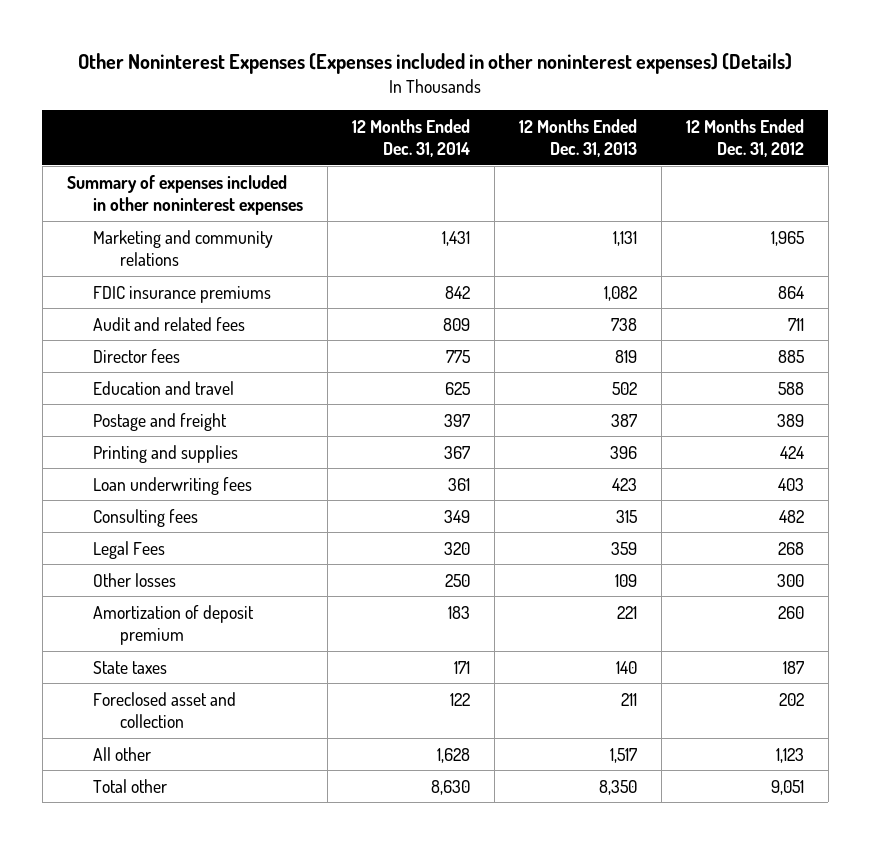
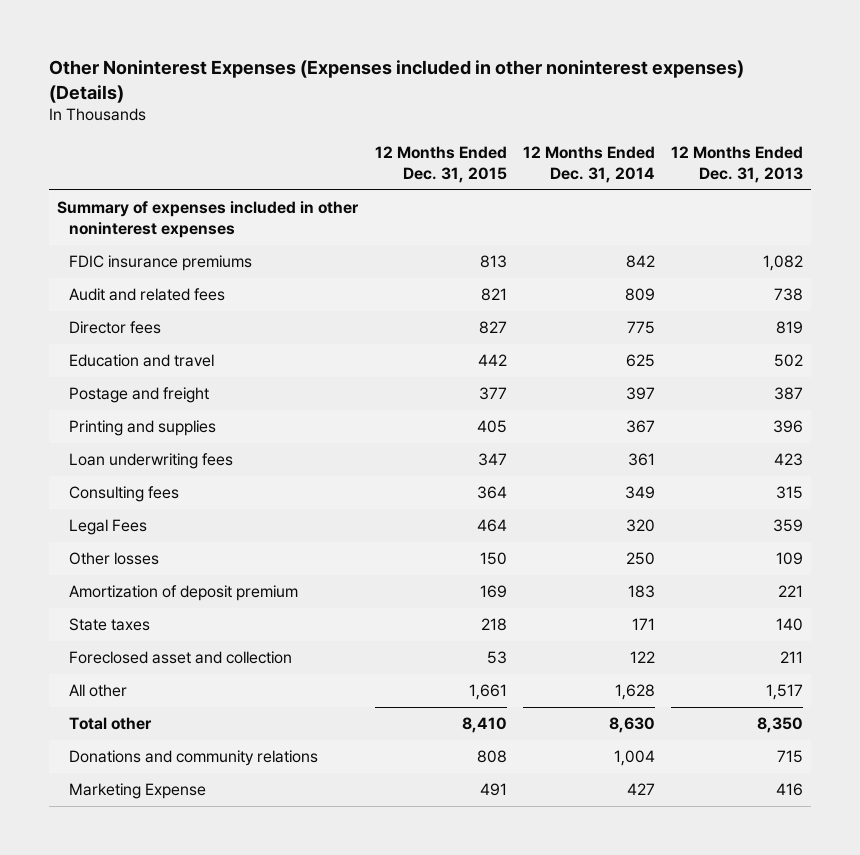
[685,118,804,157] 12 Months Ended Dec. 31, 2012 -> none
none -> [374,146,507,184] 12 Months Ended Dec. 31, 2015
[93,229,274,266] Marketing and community relations -> none
none -> [68,750,318,767] Donations and community relations
none -> [68,783,206,800] Marketing Expense

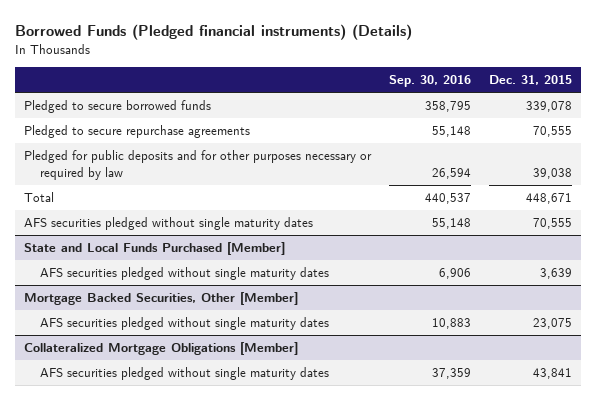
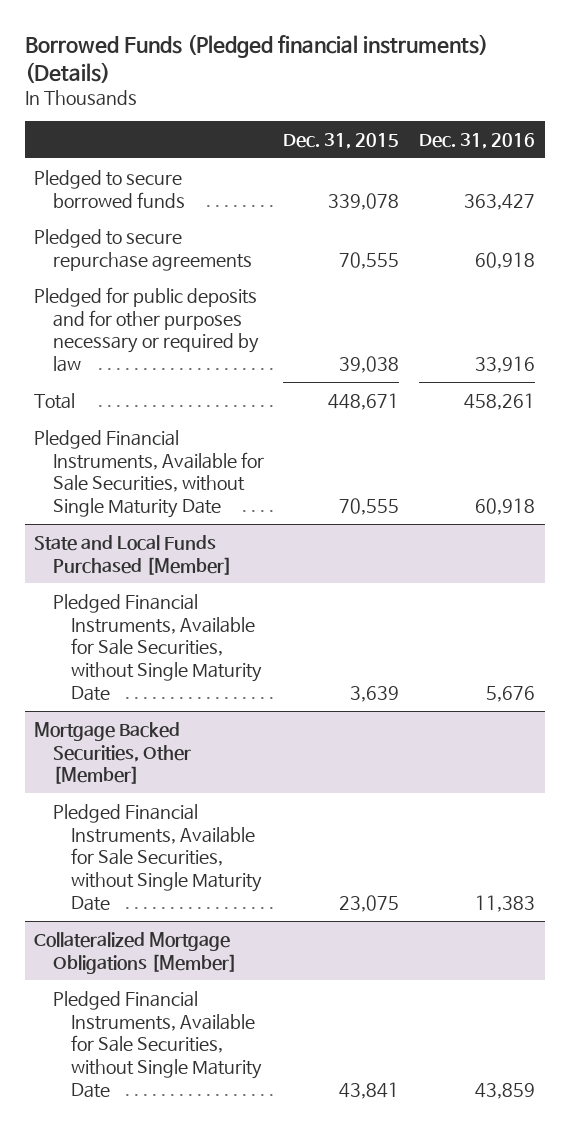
[389,75,472,88] Sep. 30, 2016 -> none
none -> [419,132,536,149] Dec. 31, 2016
[24,217,314,231] AFS securities pledged without single maturity dates -> [34,429,264,519] Pledged Financial Instruments, Available for Sale Securities, without Single Maturity Date
[39,267,329,281] AFS securities pledged without single maturity dates -> [52,593,263,701] Pledged Financial Instruments, Available for Sale Securities, without Single Maturity Date
[39,317,329,331] AFS securities pledged without single maturity dates -> [52,803,263,911] Pledged Financial Instruments, Available for Sale Securities, without Single Maturity Date
[39,367,329,381] AFS securities pledged without single maturity dates -> [52,990,263,1098] Pledged Financial Instruments, Available for Sale Securities, without Single Maturity Date

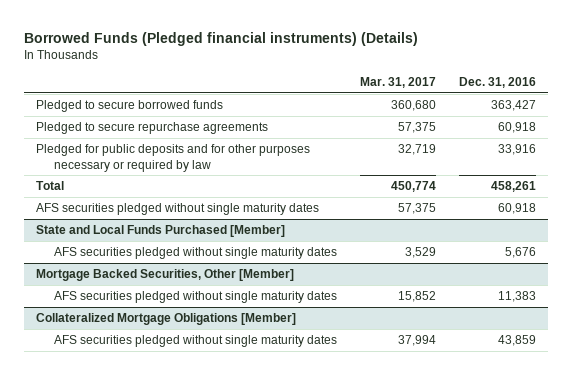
[283,132,400,149] Dec. 31, 2015 -> none
none -> [359,76,436,88] Mar. 31, 2017
[34,429,264,519] Pledged Financial Instruments, Available for Sale Securities, without Single Maturity Date -> [35,203,319,216] AFS securities pledged without single maturity dates
[52,593,263,701] Pledged Financial Instruments, Available for Sale Securities, without Single Maturity Date -> [53,247,337,260] AFS securities pledged without single maturity dates
[52,803,263,911] Pledged Financial Instruments, Available for Sale Securities, without Single Maturity Date -> [53,291,337,304] AFS securities pledged without single maturity dates
[52,990,263,1098] Pledged Financial Instruments, Available for Sale Securities, without Single Maturity Date -> [53,335,337,348] AFS securities pledged without single maturity dates

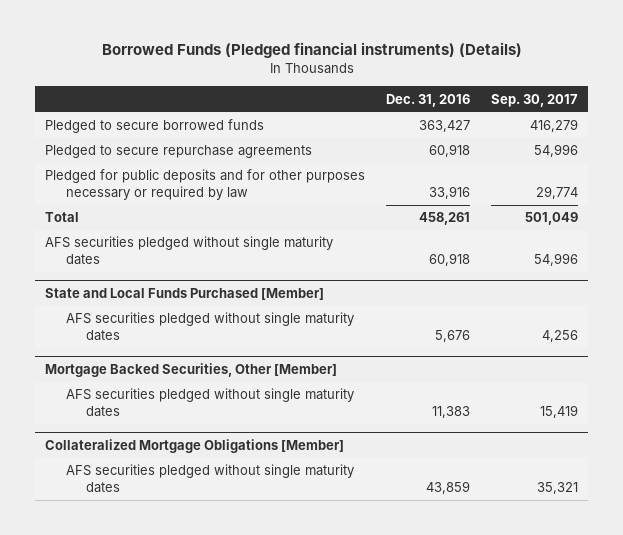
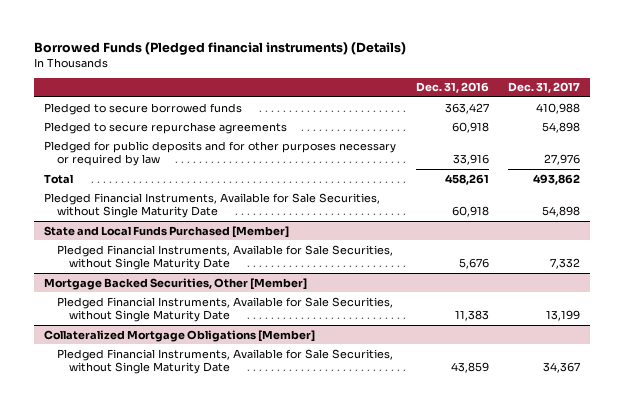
[490,93,578,107] Sep. 30, 2017 -> none
none -> [508,82,581,94] Dec. 31, 2017
[45,236,334,266] AFS securities pledged without single maturity dates -> [44,192,381,219] Pledged Financial Instruments, Available for Sale Securities, without Single Maturity Date
[65,312,354,342] AFS securities pledged without single maturity dates -> [56,244,393,271] Pledged Financial Instruments, Available for Sale Securities, without Single Maturity Date
[65,388,354,418] AFS securities pledged without single maturity dates -> [56,296,393,323] Pledged Financial Instruments, Available for Sale Securities, without Single Maturity Date
[65,464,354,494] AFS securities pledged without single maturity dates -> [56,348,393,375] Pledged Financial Instruments, Available for Sale Securities, without Single Maturity Date

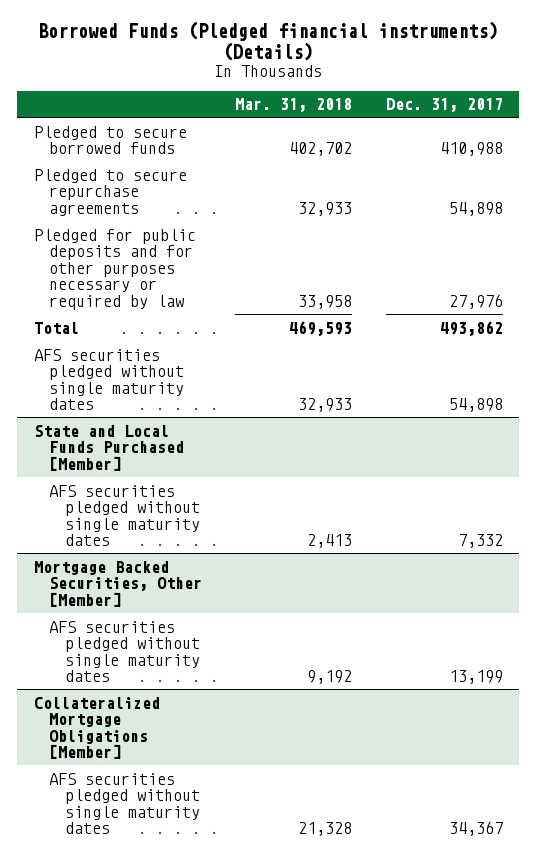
[415,82,489,94] Dec. 31, 2016 -> none
none -> [235,98,353,113] Mar. 31, 2018
[44,192,381,219] Pledged Financial Instruments, Available for Sale Securities, without Single Maturity Date -> [33,348,185,411] AFS securities pledged without single maturity dates
[56,244,393,271] Pledged Financial Instruments, Available for Sale Securities, without Single Maturity Date -> [49,484,200,547] AFS securities pledged without single maturity dates
[56,296,393,323] Pledged Financial Instruments, Available for Sale Securities, without Single Maturity Date -> [49,620,200,683] AFS securities pledged without single maturity dates
[56,348,393,375] Pledged Financial Instruments, Available for Sale Securities, without Single Maturity Date -> [49,772,200,835] AFS securities pledged without single maturity dates

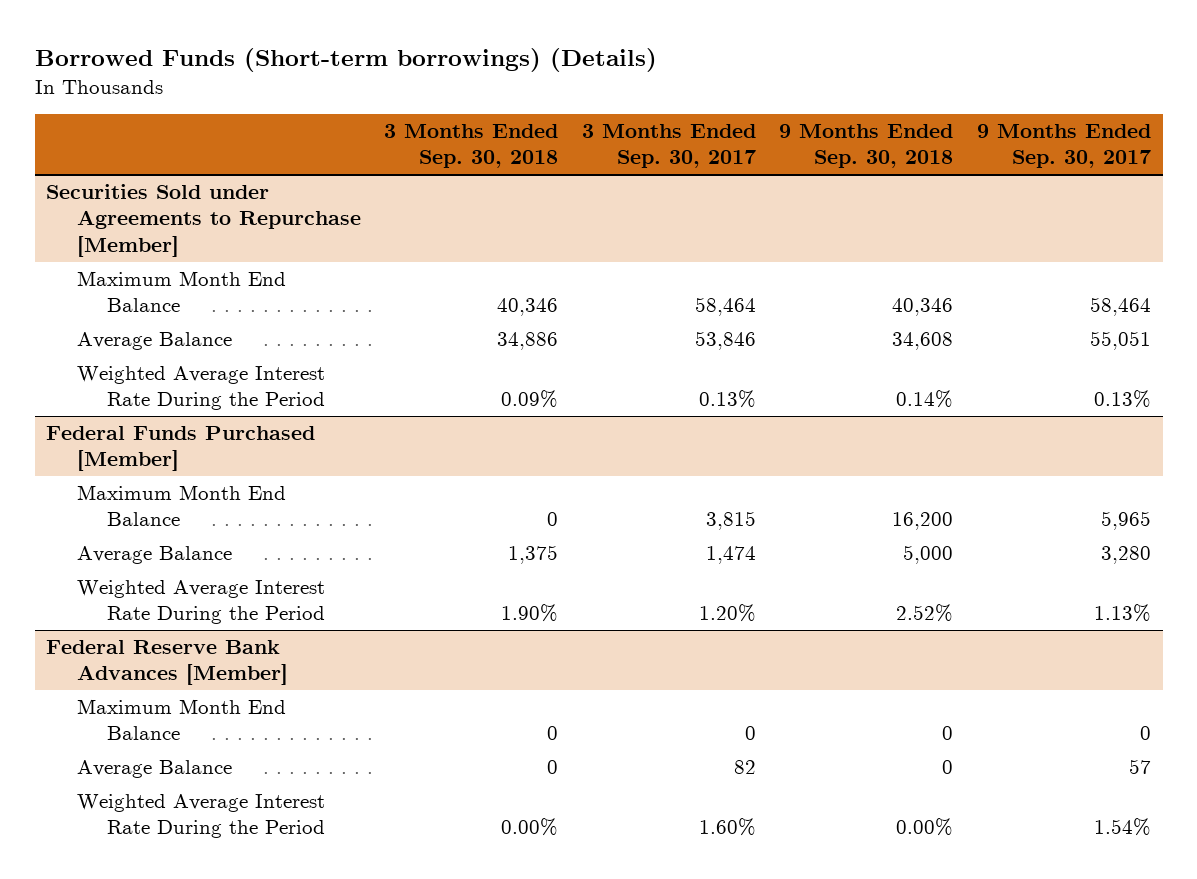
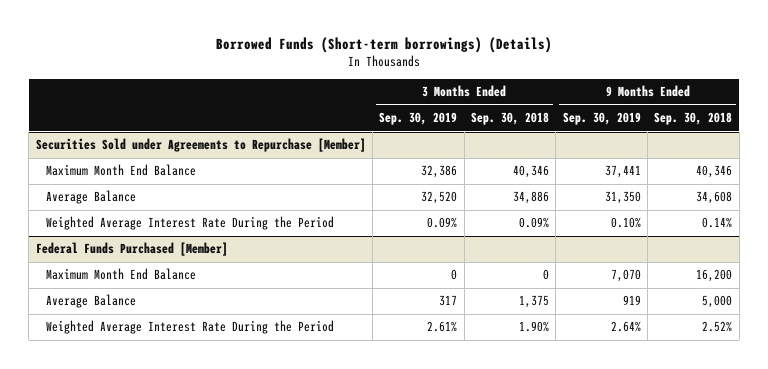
[581,124,756,169] 3 Months Ended Sep. 30, 2017 -> none
[976,124,1151,169] 9 Months Ended Sep. 30, 2017 -> none
none -> [379,112,458,126] Sep. 30, 2019
none -> [562,112,641,126] Sep. 30, 2019
[46,640,288,686] Federal Reserve Bank Advances [Member] -> none
[76,699,286,741] Maximum Month End Balance -> none
[76,760,232,779] Average Balance -> none
[76,794,326,839] Weighted Average Interest Rate During the Period -> none

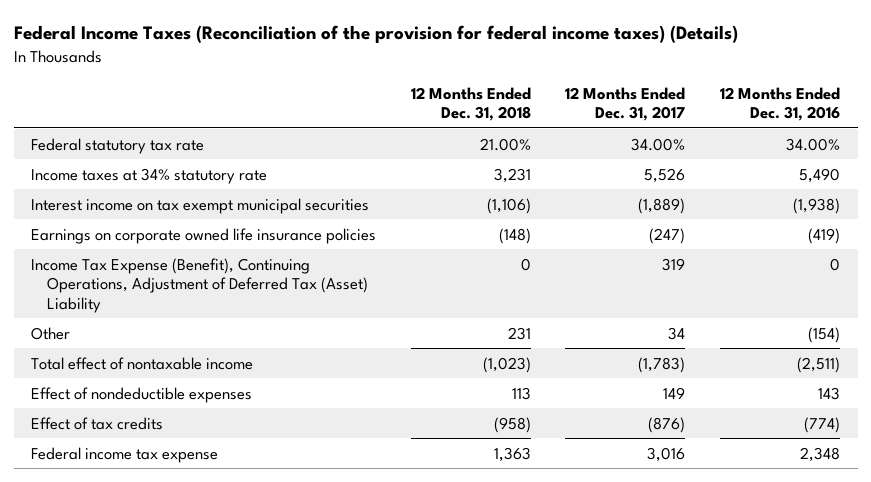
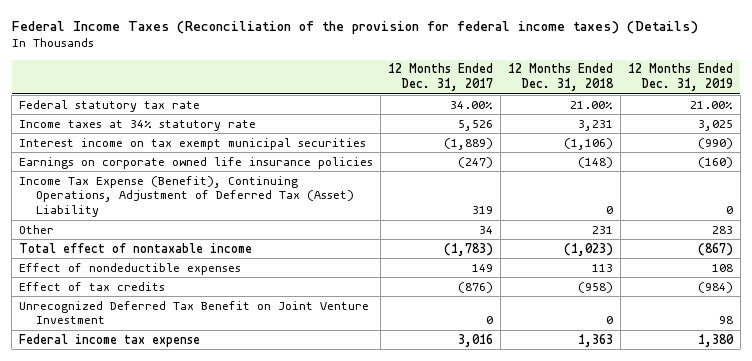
[720,86,841,122] 12 Months Ended Dec. 31, 2016 -> none
none -> [627,63,733,92] 12 Months Ended Dec. 31, 2019
none -> [19,300,370,325] Unrecognized Deferred Tax Benefit on Joint Venture Investment

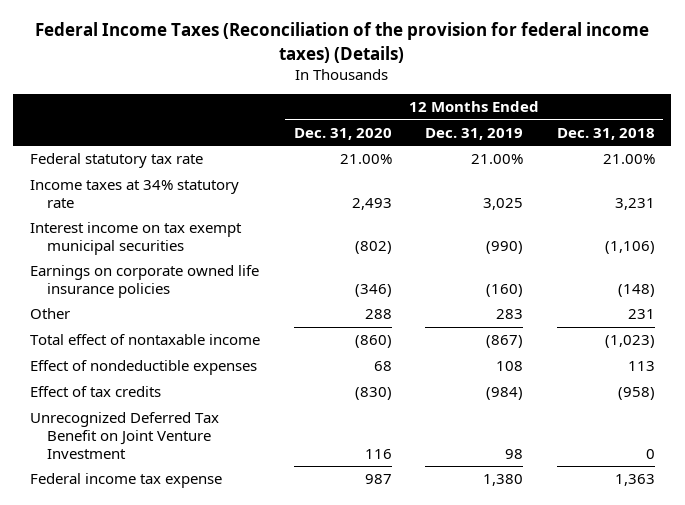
[388,63,494,92] 12 Months Ended Dec. 31, 2017 -> none
none -> [293,128,392,141] Dec. 31, 2020
[19,175,355,218] Income Tax Expense (Benefit), Continuing Operations, Adjustment of Deferred Tax (Asset) Liability -> none

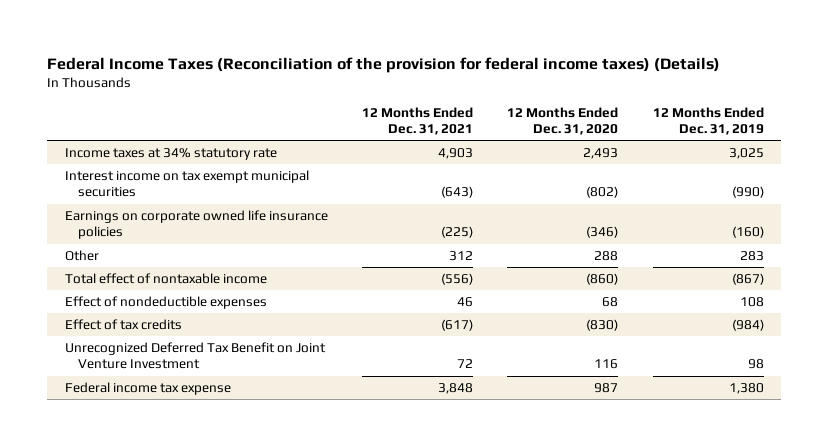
[556,128,655,141] Dec. 31, 2018 -> none
none -> [362,106,474,136] 12 Months Ended Dec. 31, 2021
[30,153,204,169] Federal statutory tax rate -> none

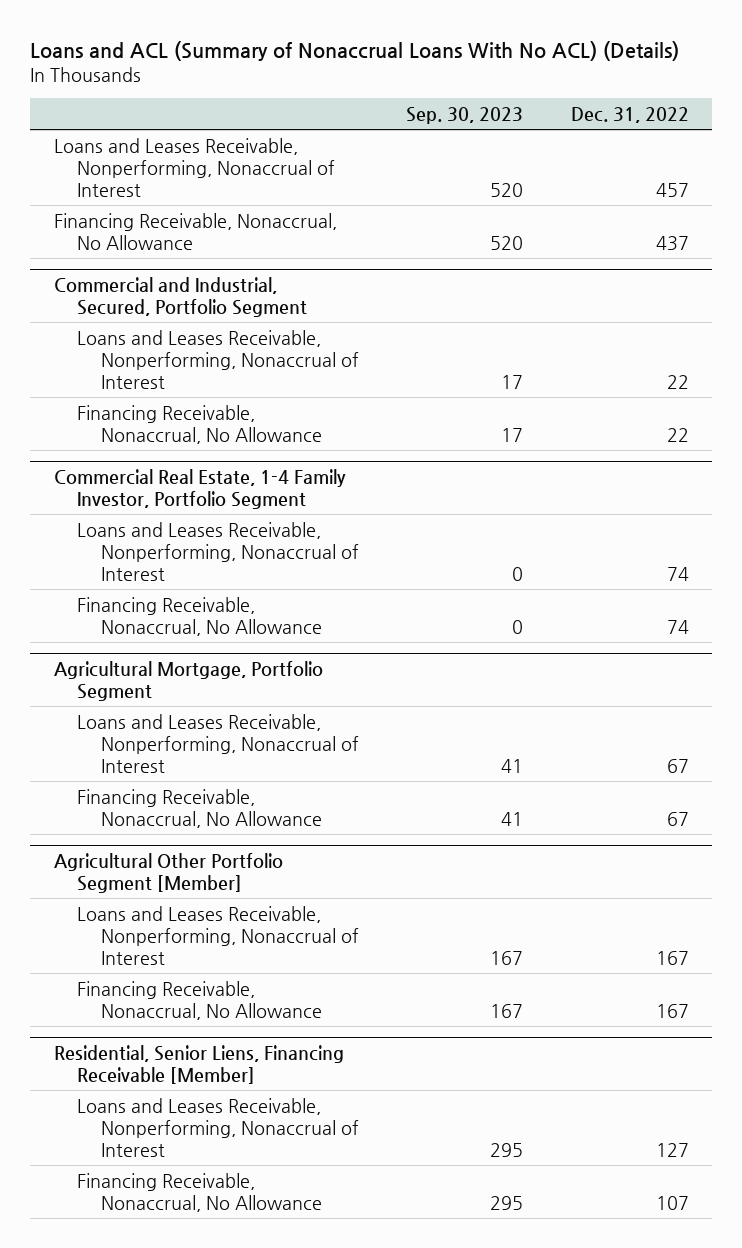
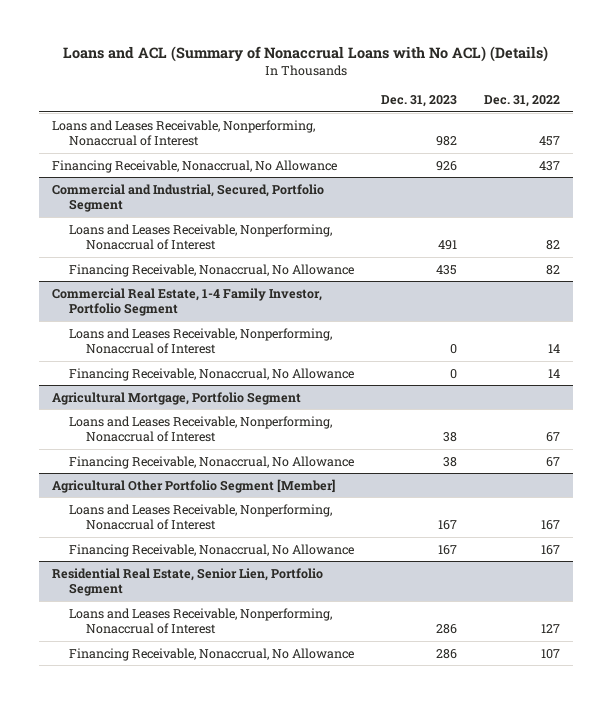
[29,41,679,62] Loans and ACL (Summary of Nonaccrual Loans With No ACL) (Details) -> [63,46,549,63] Loans and ACL (Summary of Nonaccrual Loans with No ACL) (Details)
[406,107,524,125] Sep. 30, 2023 -> none
none -> [381,95,458,108] Dec. 31, 2023
[666,374,689,389] 22 -> [545,240,560,251] 82
[666,427,689,442] 22 -> [545,264,560,275] 82
[666,566,689,581] 74 -> [547,344,560,354] 14
[666,619,689,634] 74 -> [547,368,560,378] 14
[53,1044,344,1084] Residential, Senior Liens, Financing Receivable [Member] -> none
none -> [52,567,324,597] Residential Real Estate, Senior Lien, Portfolio Segment

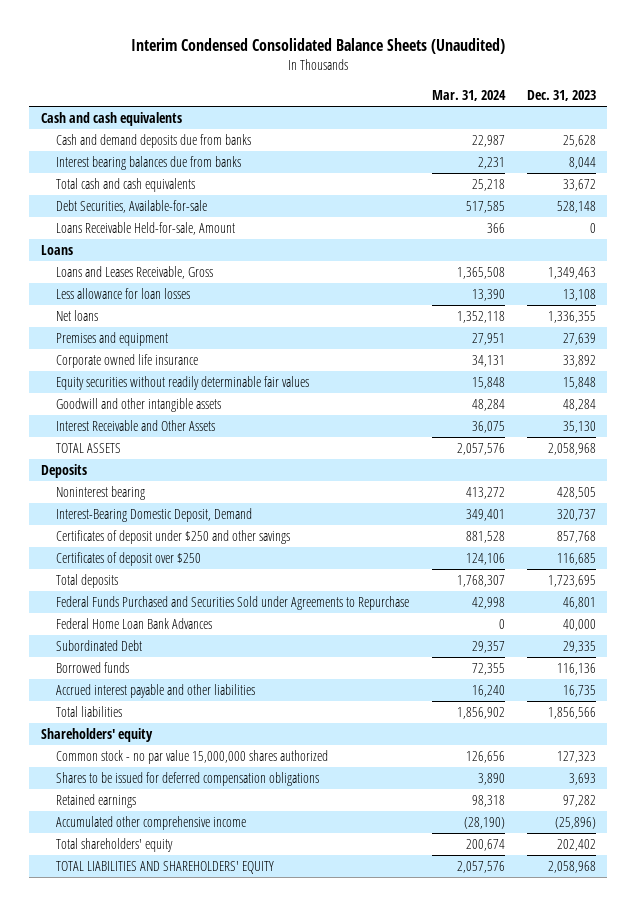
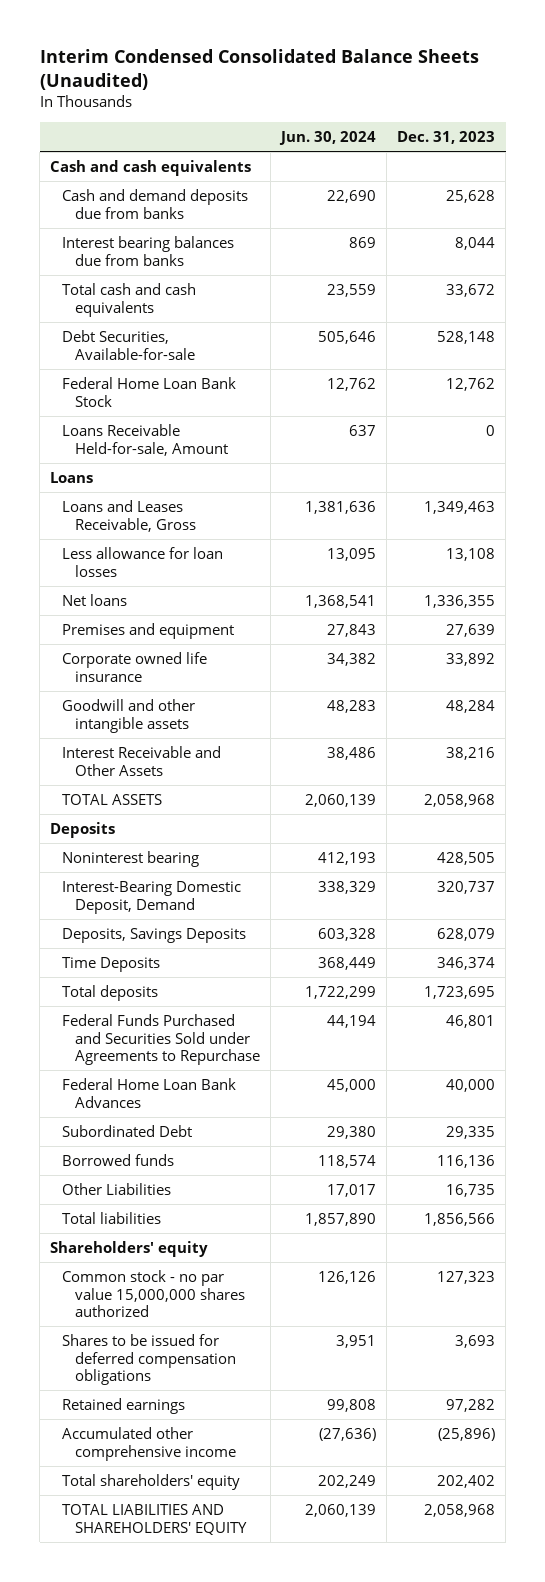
[431,89,506,101] Mar. 31, 2024 -> none
none -> [278,131,376,146] Jun. 30, 2024
none -> [62,376,237,407] Federal Home Loan Bank Stock
[55,375,309,390] Equity securities without readily determinable fair values -> none
[563,420,597,433] 35,130 -> [446,746,496,760] 38,216
[55,529,290,544] Certificates of deposit under $250 and other savings -> none
[55,551,201,566] Certificates of deposit over $250 -> none
none -> [62,927,247,943] Deposits, Savings Deposits
none -> [62,956,161,972] Time Deposits
[55,683,255,698] Accrued interest payable and other liabilities -> [62,1182,172,1195] Other Liabilities

